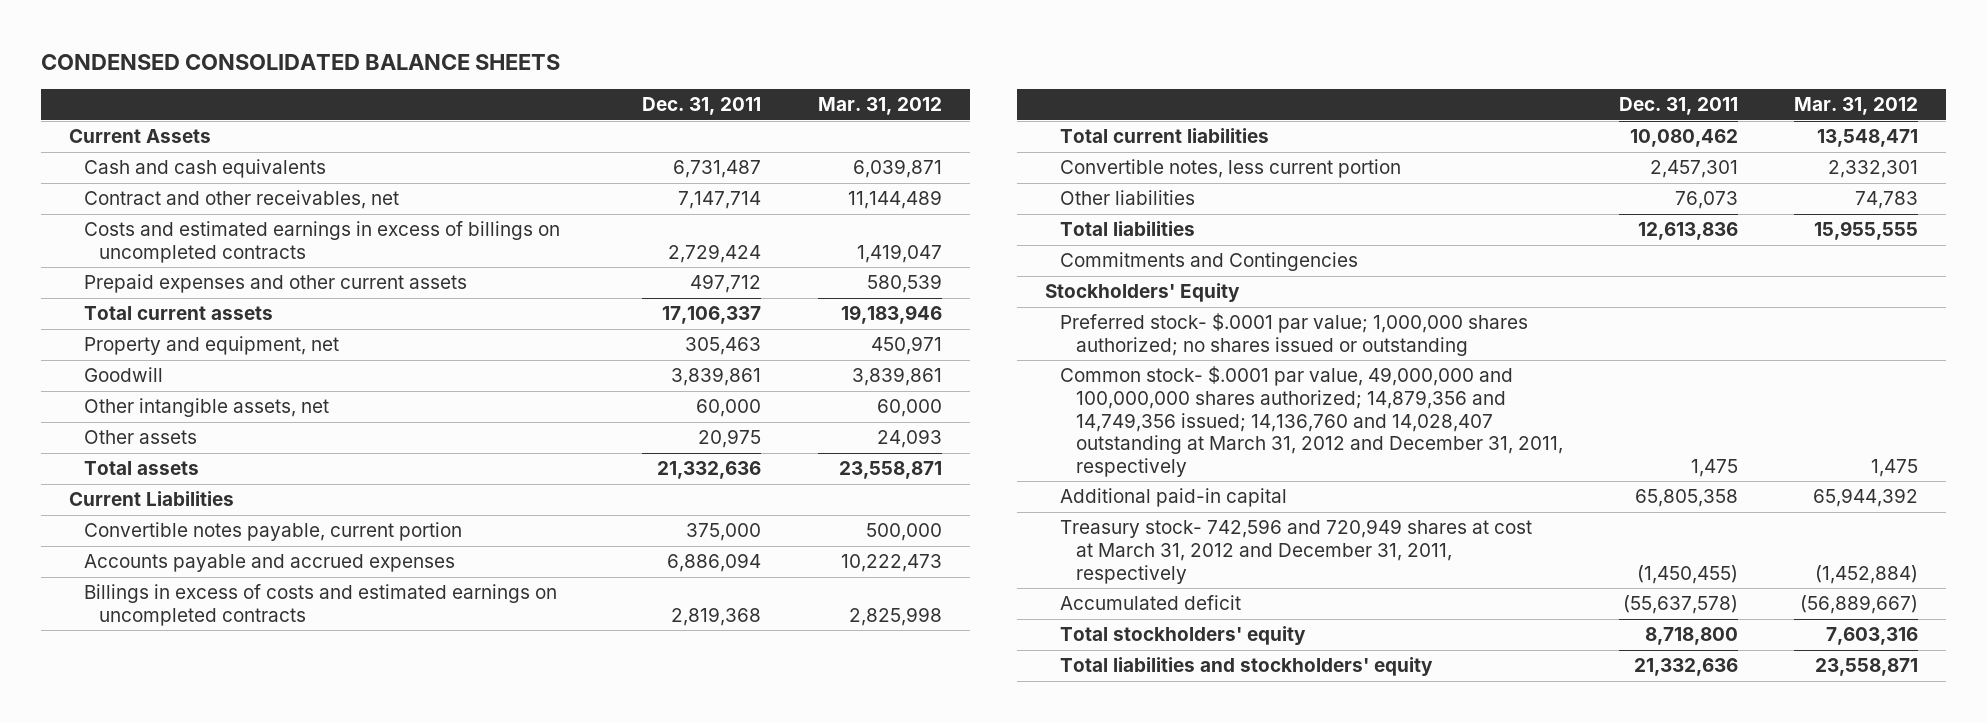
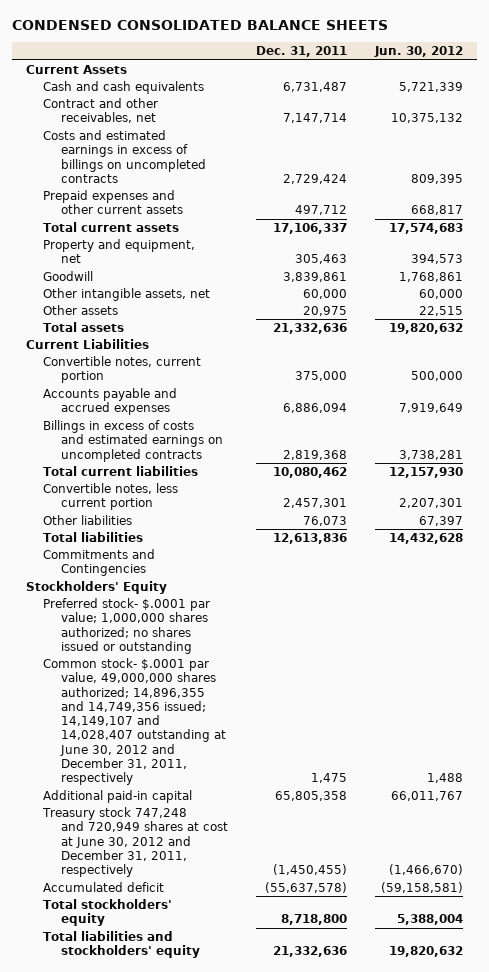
[817,97,942,116] Mar. 31, 2012 -> none
none -> [373,46,463,58] Jun. 30, 2012
[83,522,462,542] Convertible notes payable, current portion -> [43,356,202,384] Convertible notes, current portion
[1060,366,1563,477] Common stock- $.0001 par value, 49,000,000 and 100,000,000 shares authorized; 14,879,356 and 14,749,356 issued; 14,136,760 and 14,028,407 outstanding at March 31, 2012 and December 31, 2011, respectively -> [43,658,227,786] Common stock- $.0001 par value, 49,000,000 shares authorized; 14,896,355 and 14,749,356 issued; 14,149,107 and 14,028,407 outstanding at June 30, 2012 and December 31, 2011, respectively
[1060,519,1533,584] Treasury stock- 742,596 and 720,949 shares at cost at March 31, 2012 and December 31, 2011, respectively -> [42,807,229,878] Treasury stock 747,248 and 720,949 shares at cost at June 30, 2012 and December 31, 2011, respectively

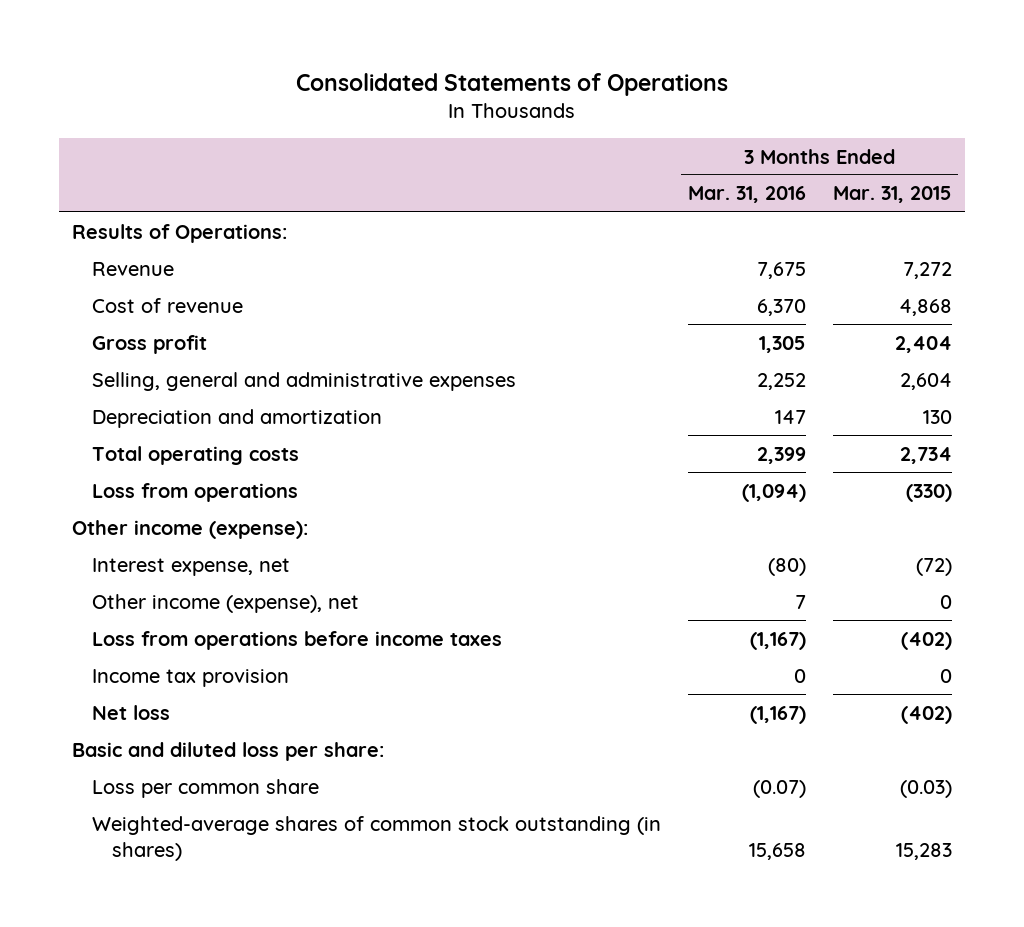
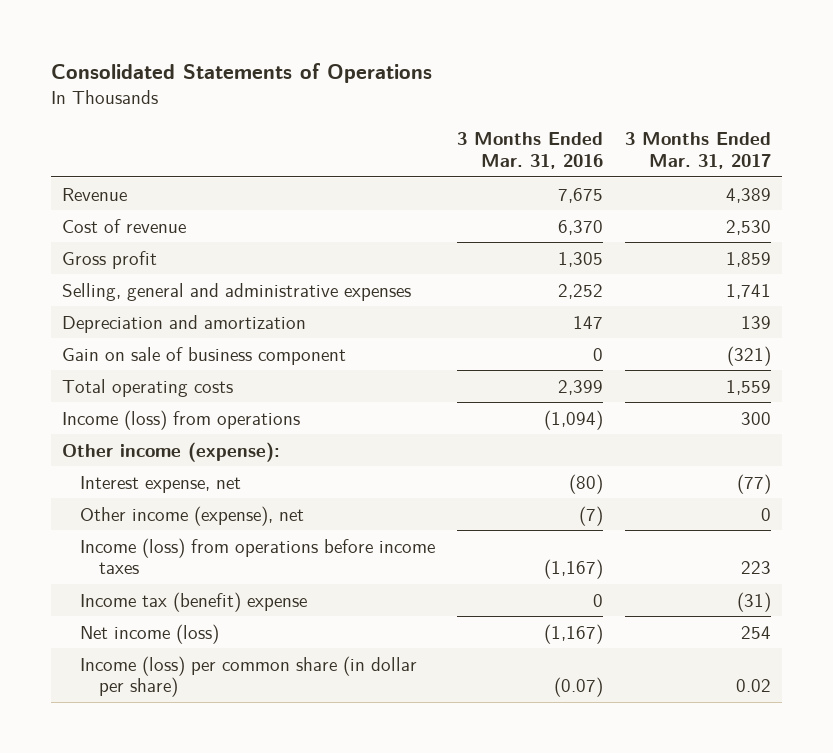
[832,186,952,204] Mar. 31, 2015 -> none
none -> [624,132,771,169] 3 Months Ended Mar. 31, 2017
[72,223,288,243] Results of Operations: -> none
none -> [61,346,346,365] Gain on sale of business component
[92,482,299,502] Loss from operations -> [61,409,300,430] Income (loss) from operations
[72,741,385,761] Basic and diluted loss per share: -> none
[92,815,662,861] Weighted-average shares of common stock outstanding (in shares) -> none
[794,594,806,609] 7 -> [579,505,604,526] (7)
[92,630,503,650] Loss from operations before income taxes -> [80,537,436,575] Income (loss) from operations before income taxes
[92,668,290,687] Income tax provision -> [80,591,308,612] Income tax (benefit) expense
[92,704,171,720] Net loss -> [80,623,220,644] Net income (loss)
[92,778,320,798] Loss per common share -> [80,655,418,698] Income (loss) per common share (in dollar per share)

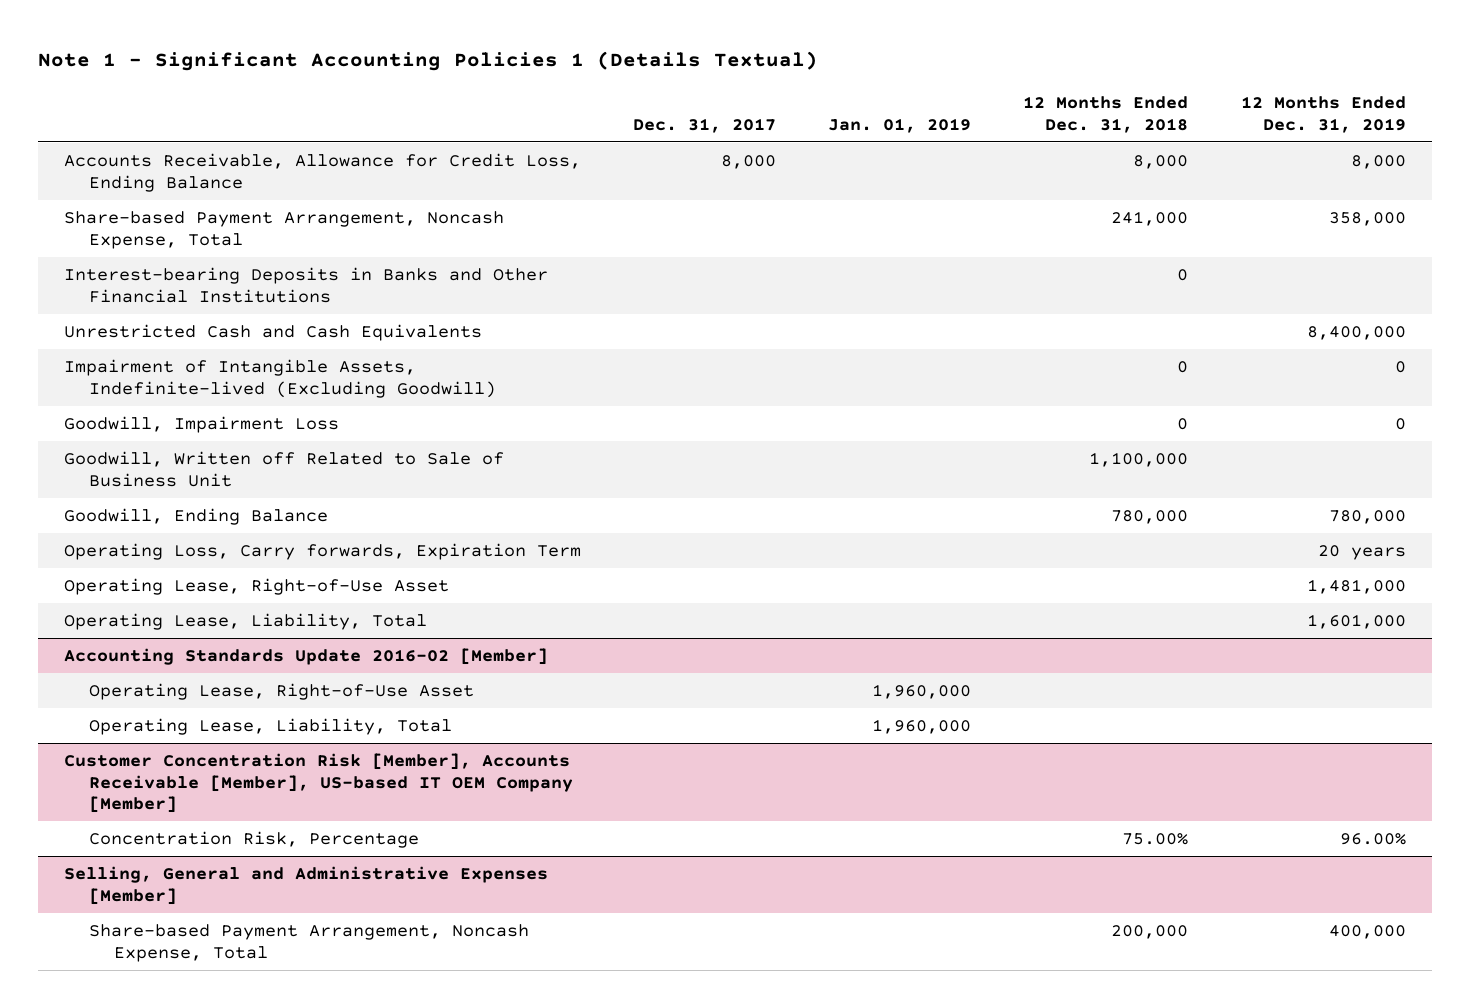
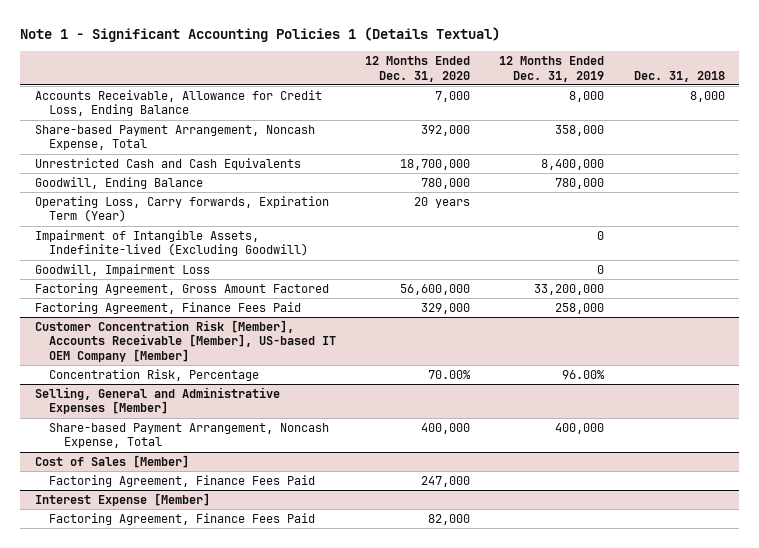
[633,117,777,133] Dec. 31, 2017 -> none
[828,117,972,133] Jan. 01, 2019 -> none
[1023,96,1189,133] 12 Months Ended Dec. 31, 2018 -> none
none -> [365,56,471,82] 12 Months Ended Dec. 31, 2020
none -> [633,70,725,82] Dec. 31, 2018
[63,267,548,303] Interest-bearing Deposits in Banks and Other Financial Institutions -> none
[63,508,328,526] Goodwill, Ending Balance -> [34,177,203,190] Goodwill, Ending Balance
none -> [34,196,329,223] Operating Loss, Carry forwards, Expiration Term (Year)
[63,451,504,487] Goodwill, Written off Related to Sale of Business Unit -> none
[63,543,581,561] Operating Loss, Carry forwards, Expiration Term -> none
[63,578,449,596] Operating Lease, Right-of-Use Asset -> none
[63,613,427,631] Operating Lease, Liability, Total -> none
[63,648,548,666] Accounting Standards Update 2016-02 [Member] -> none
[89,683,475,701] Operating Lease, Right-of-Use Asset -> none
[89,718,453,736] Operating Lease, Liability, Total -> none
none -> [34,283,329,296] Factoring Agreement, Gross Amount Factored
none -> [34,302,301,315] Factoring Agreement, Finance Fees Paid
none -> [34,455,189,469] Cost of Sales [Member]
none -> [49,475,316,488] Factoring Agreement, Finance Fees Paid
none -> [34,493,210,507] Interest Expense [Member]
none -> [49,513,316,526] Factoring Agreement, Finance Fees Paid

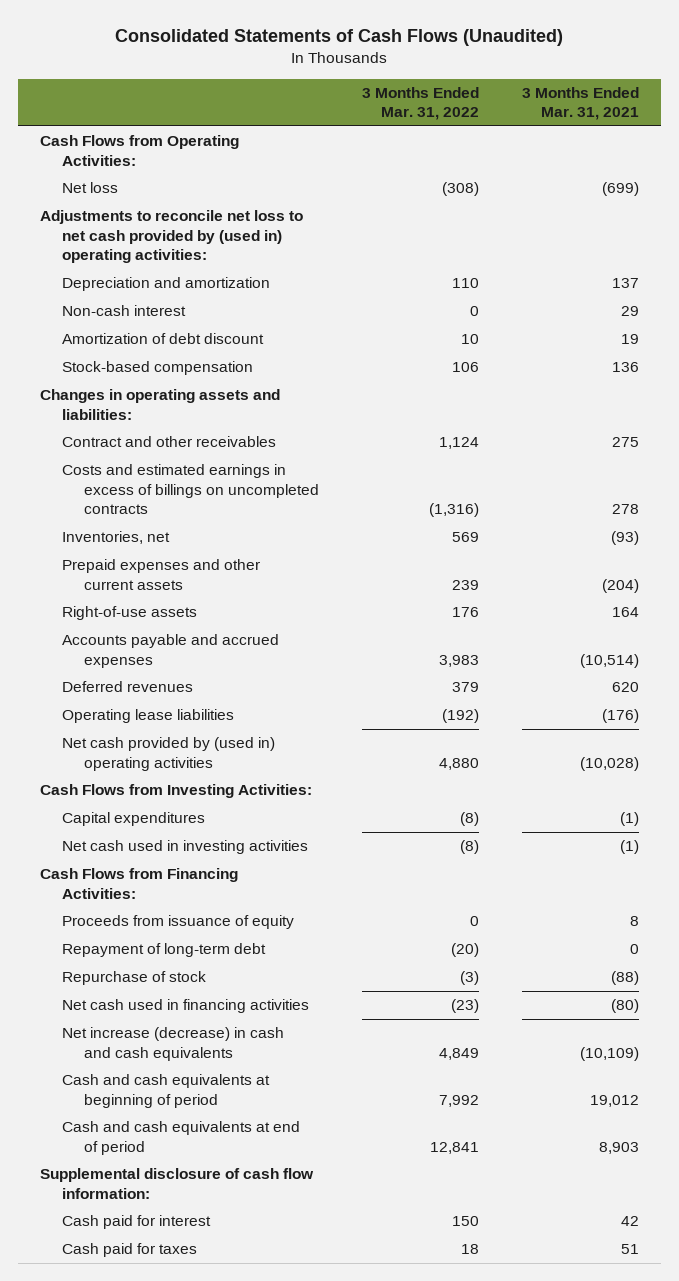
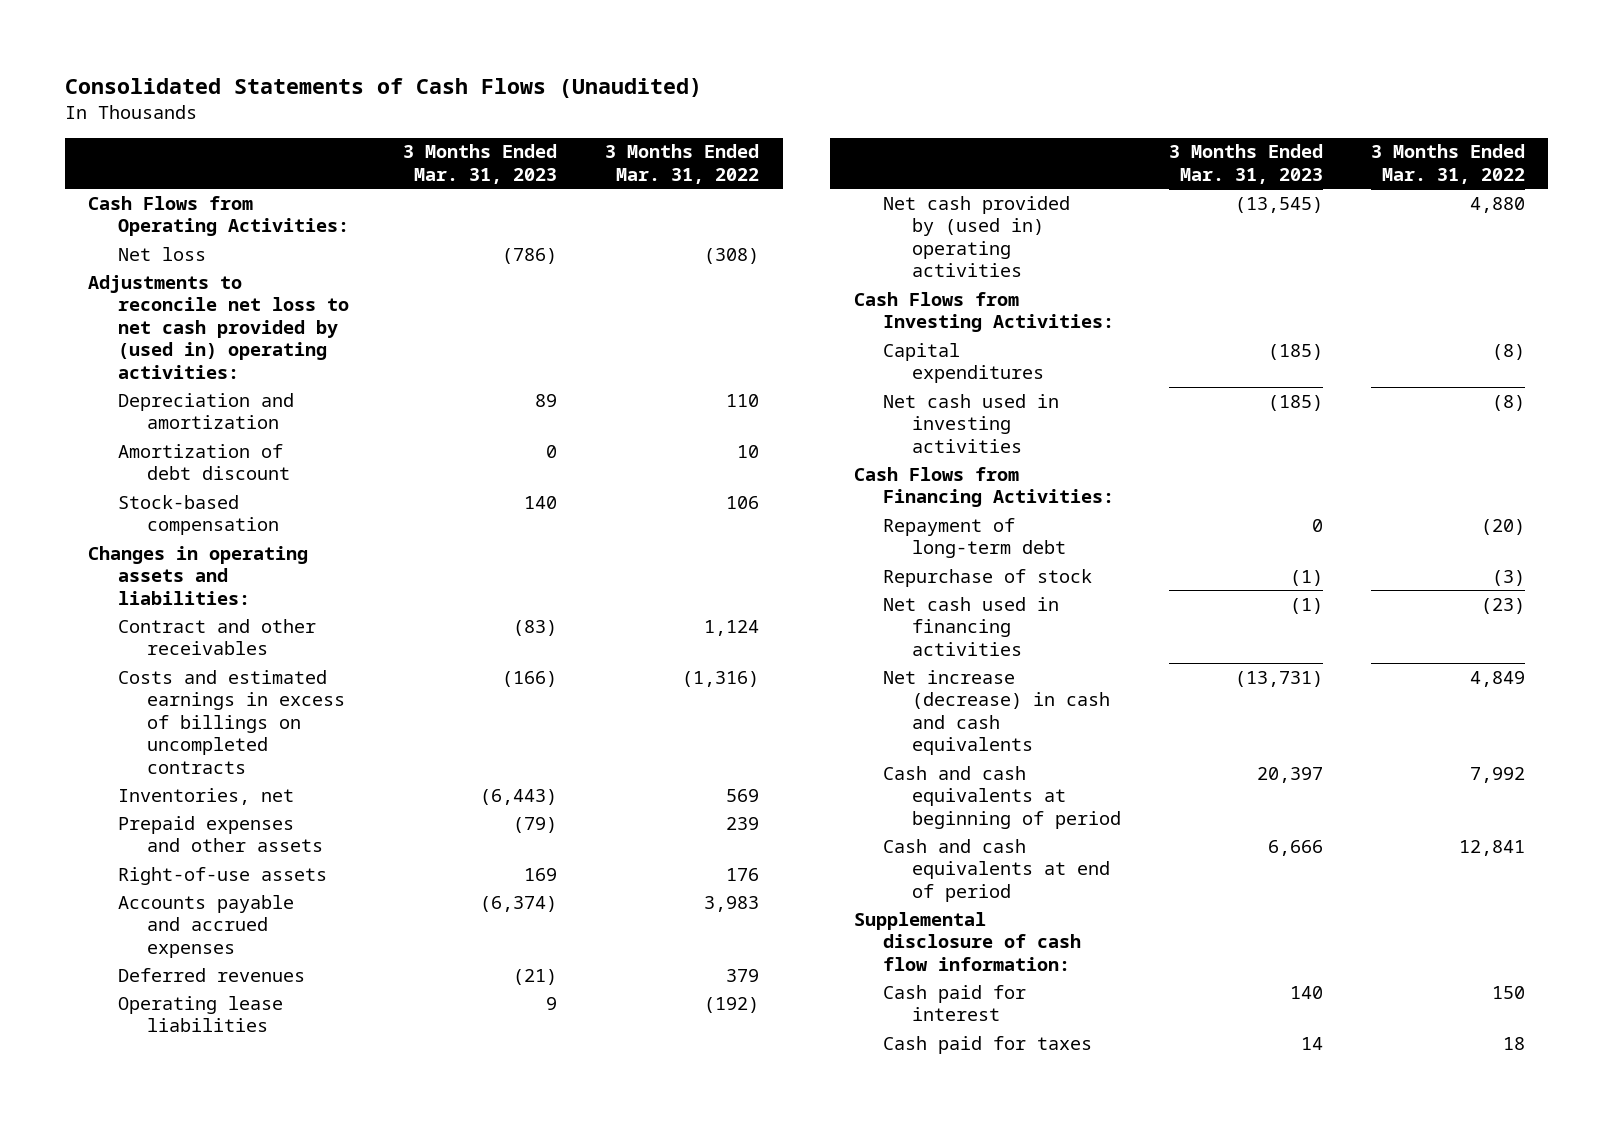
[522,86,640,121] 3 Months Ended Mar. 31, 2021 -> none
none -> [403,144,558,184] 3 Months Ended Mar. 31, 2023
[61,305,186,317] Non-cash interest -> none
[61,559,260,590] Prepaid expenses and other current assets -> [117,815,323,853] Prepaid expenses and other assets
[61,915,294,930] Proceeds from issuance of equity -> none

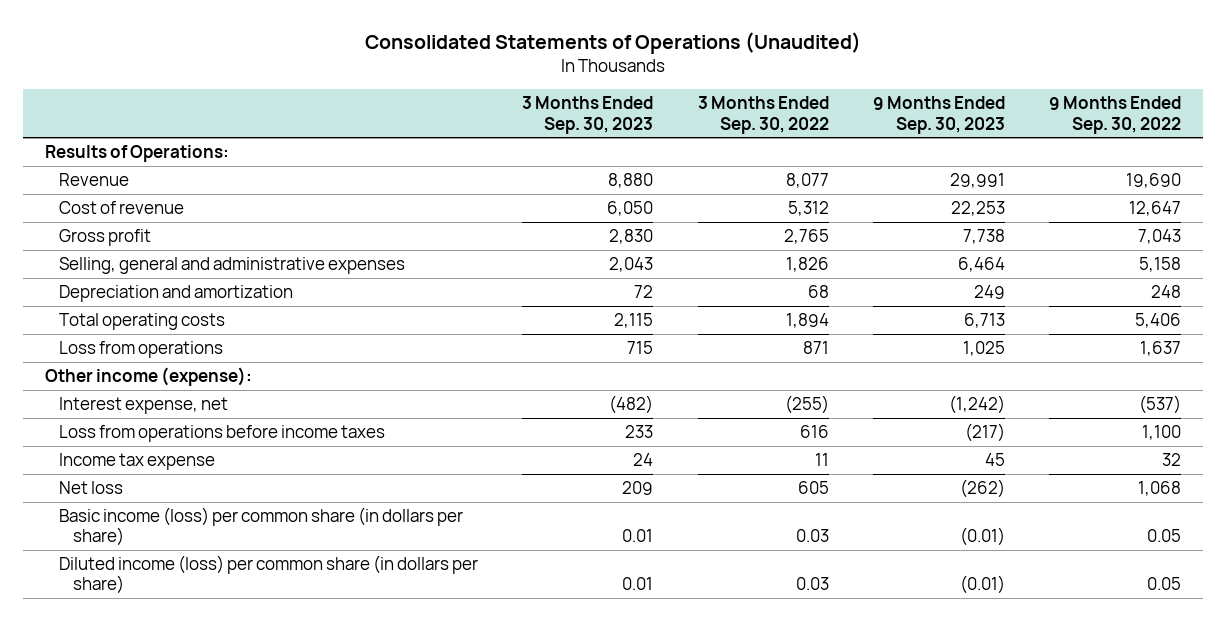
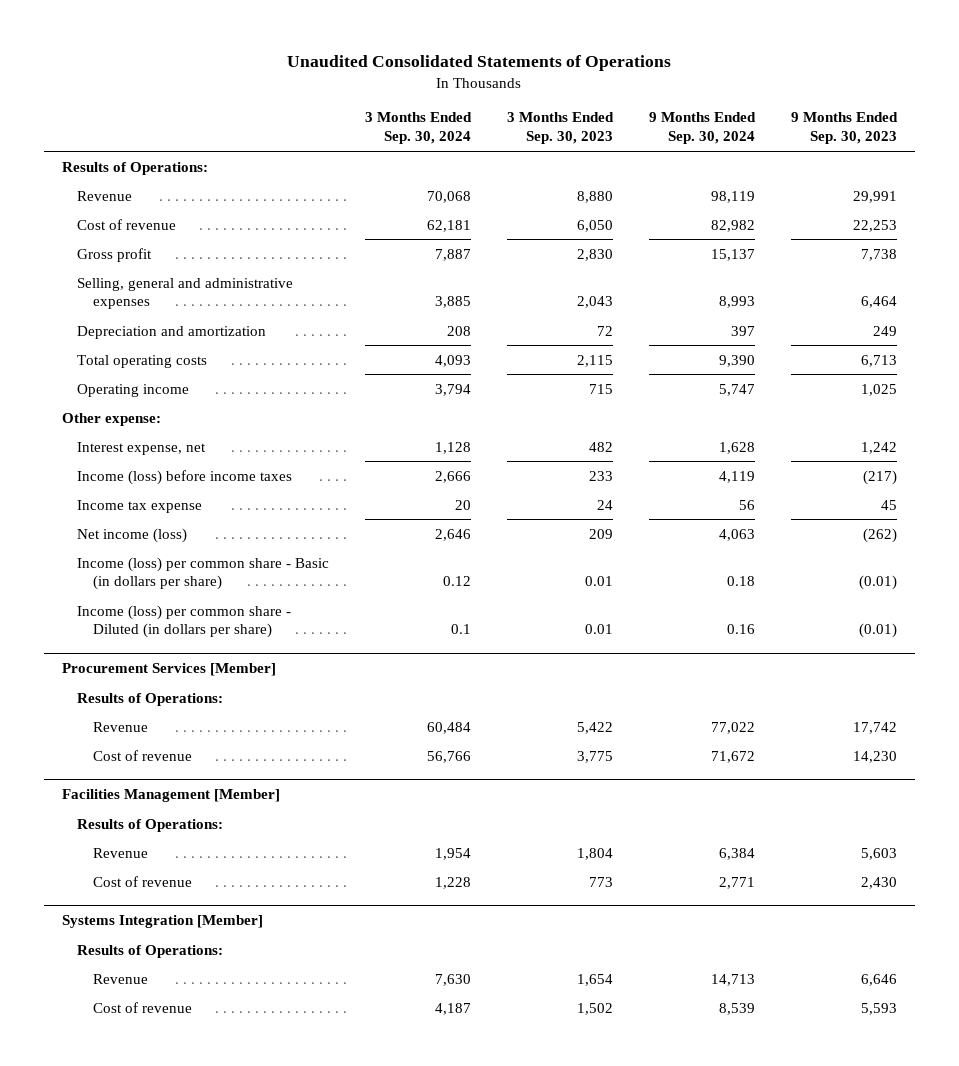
[365,32,862,55] Consolidated Statements of Operations (Unaudited) -> [287,55,672,72] Unaudited Consolidated Statements of Operations
[697,96,829,134] 3 Months Ended Sep. 30, 2022 -> none
[1049,96,1182,134] 9 Months Ended Sep. 30, 2022 -> none
none -> [365,112,473,145] 3 Months Ended Sep. 30, 2024
none -> [648,112,756,145] 9 Months Ended Sep. 30, 2024
[59,341,224,359] Loss from operations -> [77,383,190,397] Operating income
[45,367,253,387] Other income (expense): -> [61,412,161,426] Other expense:
[609,395,654,415] (482) -> [589,441,614,452] 482
[948,395,1005,415] (1,242) -> [860,441,897,454] 1,242
[59,425,386,443] Loss from operations before income taxes -> [77,469,293,485] Income (loss) before income taxes
[59,481,124,495] Net loss -> [77,527,188,543] Net income (loss)
[59,507,464,547] Basic income (loss) per common share (in dollars per share) -> [77,556,330,591] Income (loss) per common share - Basic (in dollars per share)
[59,555,479,595] Diluted income (loss) per common share (in dollars per share) -> [77,604,292,639] Income (loss) per common share - Diluted (in dollars per share)
none -> [61,663,276,677] Procurement Services [Member]
none -> [77,692,224,706] Results of Operations:
none -> [92,721,148,732] Revenue
none -> [92,749,192,761] Cost of revenue
none -> [61,789,280,803] Facilities Management [Member]
none -> [77,818,224,832] Results of Operations:
none -> [92,847,148,858] Revenue
none -> [92,875,192,887] Cost of revenue
none -> [61,915,263,929] Systems Integration [Member]
none -> [77,944,224,958] Results of Operations:
none -> [92,973,148,984] Revenue
none -> [92,1001,192,1013] Cost of revenue

